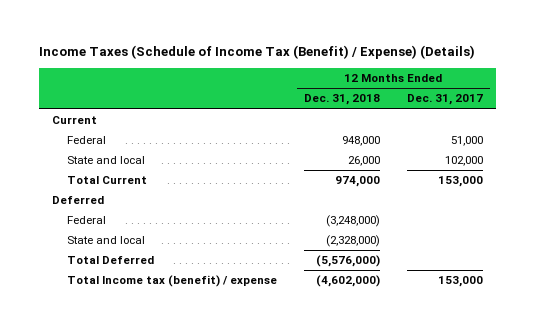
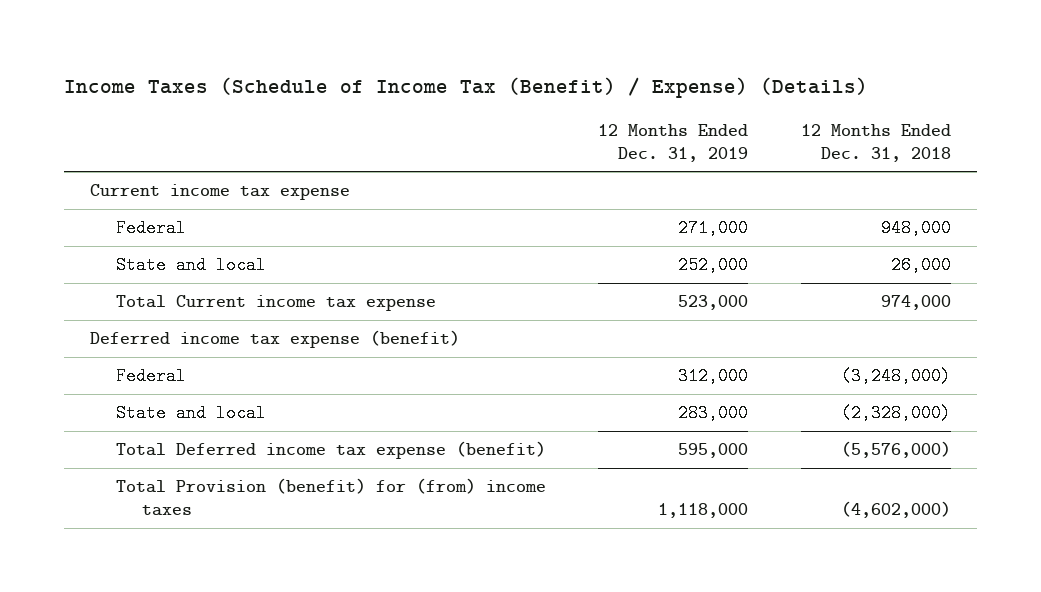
[406,94,483,106] Dec. 31, 2017 -> none
none -> [598,123,749,162] 12 Months Ended Dec. 31, 2019
[52,116,98,125] Current -> [90,184,351,201] Current income tax expense
[66,176,147,185] Total Current -> [115,295,436,312] Total Current income tax expense
[52,196,105,205] Deferred -> [90,330,461,349] Deferred income tax expense (benefit)
[66,256,154,265] Total Deferred -> [115,441,546,460] Total Deferred income tax expense (benefit)
[66,275,277,288] Total Income tax (benefit) / expense -> [115,478,546,517] Total Provision (benefit) for (from) income taxes

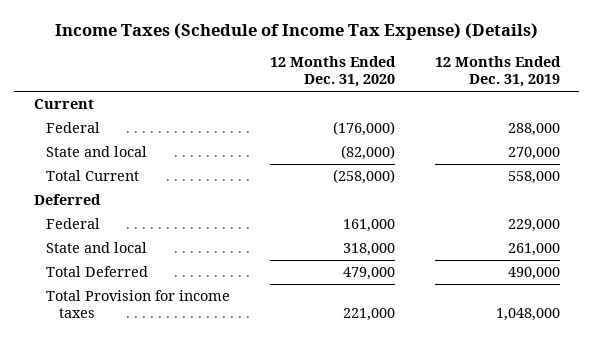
[63,76,868,98] Income Taxes (Schedule of Income Tax (Benefit) / Expense) (Details) -> [54,23,538,41] Income Taxes (Schedule of Income Tax Expense) (Details)
[800,123,951,162] 12 Months Ended Dec. 31, 2018 -> none
none -> [270,56,397,88] 12 Months Ended Dec. 31, 2020
[90,184,351,201] Current income tax expense -> [33,98,94,109] Current
[678,219,749,238] 271,000 -> [507,122,560,136] 288,000
[678,256,749,275] 252,000 -> [507,146,560,160] 270,000
[115,295,436,312] Total Current income tax expense -> [46,169,140,181] Total Current
[678,295,749,311] 523,000 -> [507,170,560,184] 558,000
[90,330,461,349] Deferred income tax expense (benefit) -> [33,193,101,205] Deferred
[678,367,749,386] 312,000 -> [507,218,560,232] 229,000
[678,404,749,423] 283,000 -> [507,242,560,256] 261,000
[115,441,546,460] Total Deferred income tax expense (benefit) -> [46,265,149,277] Total Deferred
[678,443,749,459] 595,000 -> [507,266,560,280] 490,000
[115,478,546,517] Total Provision (benefit) for (from) income taxes -> [46,289,231,318] Total Provision for income taxes
[658,503,749,519] 1,118,000 -> [495,307,560,321] 1,048,000

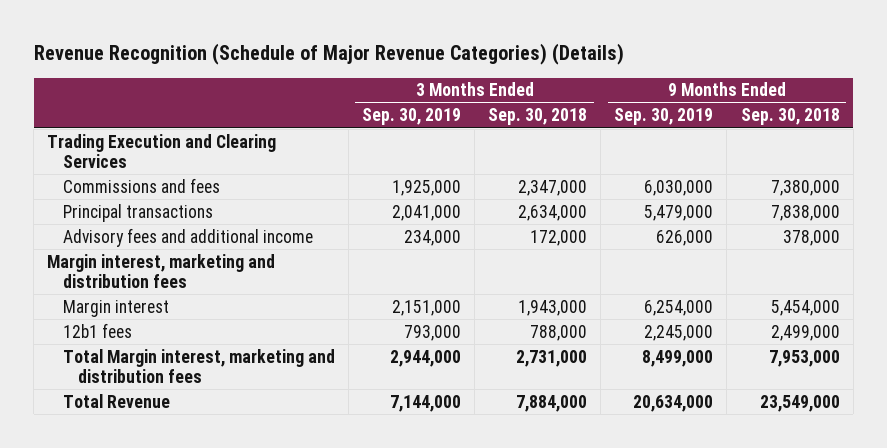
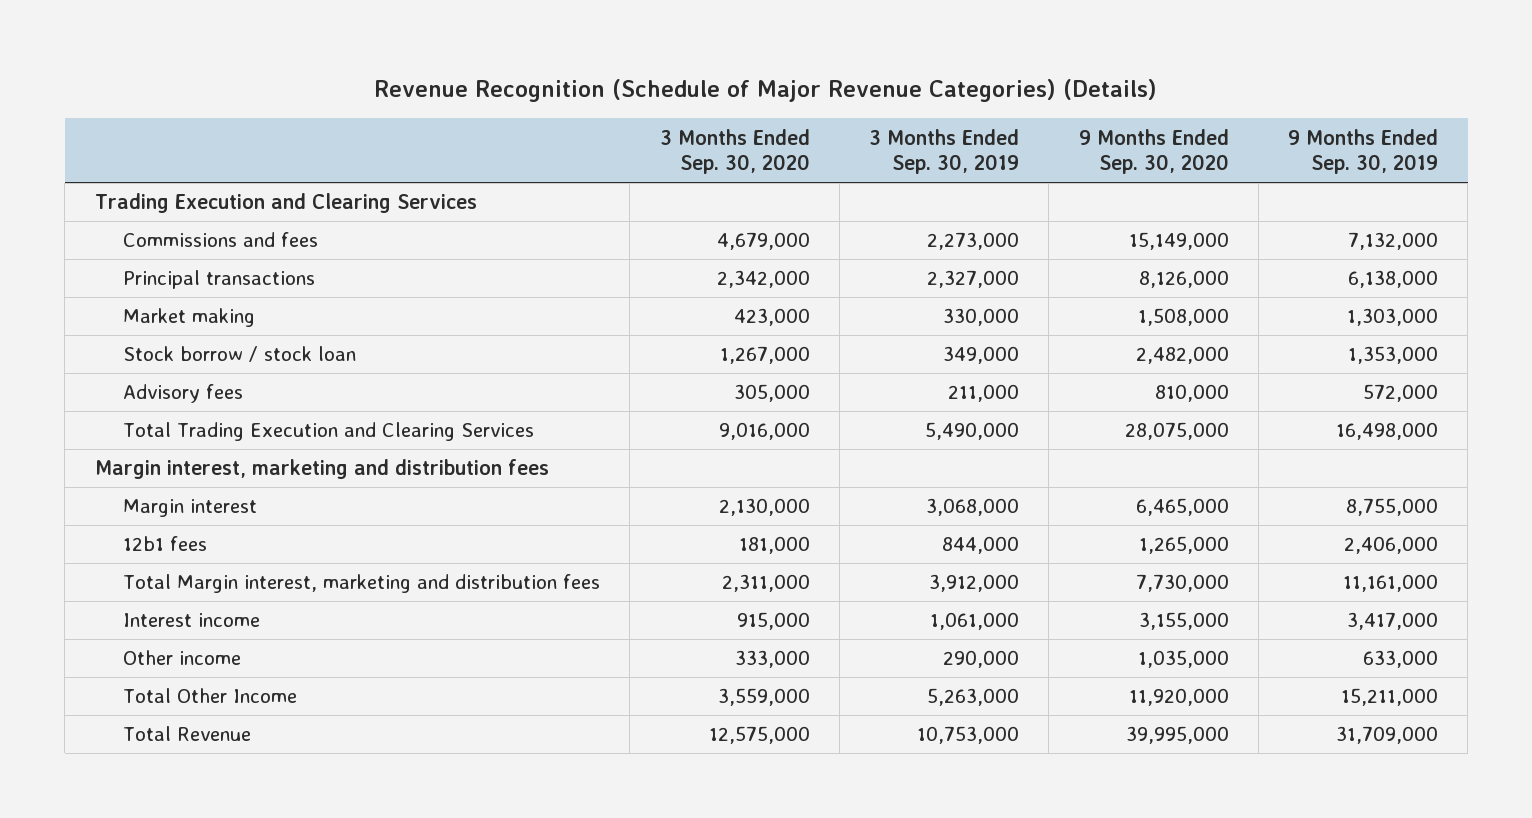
[488,108,588,126] Sep. 30, 2018 -> none
[740,108,840,126] Sep. 30, 2018 -> none
none -> [659,128,810,175] 3 Months Ended Sep. 30, 2020
none -> [1078,128,1229,175] 9 Months Ended Sep. 30, 2020
[391,179,461,196] 1,925,000 -> [927,232,1020,251] 2,273,000
[644,179,714,196] 6,030,000 -> [1347,232,1438,251] 7,132,000
[391,204,461,221] 2,041,000 -> [927,270,1020,289] 2,327,000
[644,204,714,221] 5,479,000 -> [1347,270,1438,289] 6,138,000
none -> [123,308,256,328] Market making
none -> [123,346,357,363] Stock borrow / stock loan
[62,227,313,247] Advisory fees and additional income -> [123,384,244,404] Advisory fees
[403,229,461,246] 234,000 -> [948,384,1020,403] 211,000
[656,229,714,246] 626,000 -> [1362,384,1438,403] 572,000
none -> [123,422,535,442] Total Trading Execution and Clearing Services
[391,299,461,316] 2,151,000 -> [926,498,1020,517] 3,068,000
[644,299,714,316] 6,254,000 -> [1345,498,1438,517] 8,755,000
[403,324,461,341] 793,000 -> [942,536,1020,555] 844,000
[644,324,714,341] 2,245,000 -> [1343,536,1438,555] 2,406,000
[389,349,461,367] 2,944,000 -> [929,574,1020,593] 3,912,000
[642,349,714,367] 8,499,000 -> [1342,574,1438,593] 11,161,000
none -> [123,613,261,628] Interest income
none -> [123,650,242,666] Other income
none -> [123,688,298,704] Total Other Income
[389,394,461,412] 7,144,000 -> [917,726,1020,745] 10,753,000
[633,394,714,412] 20,634,000 -> [1335,726,1438,745] 31,709,000

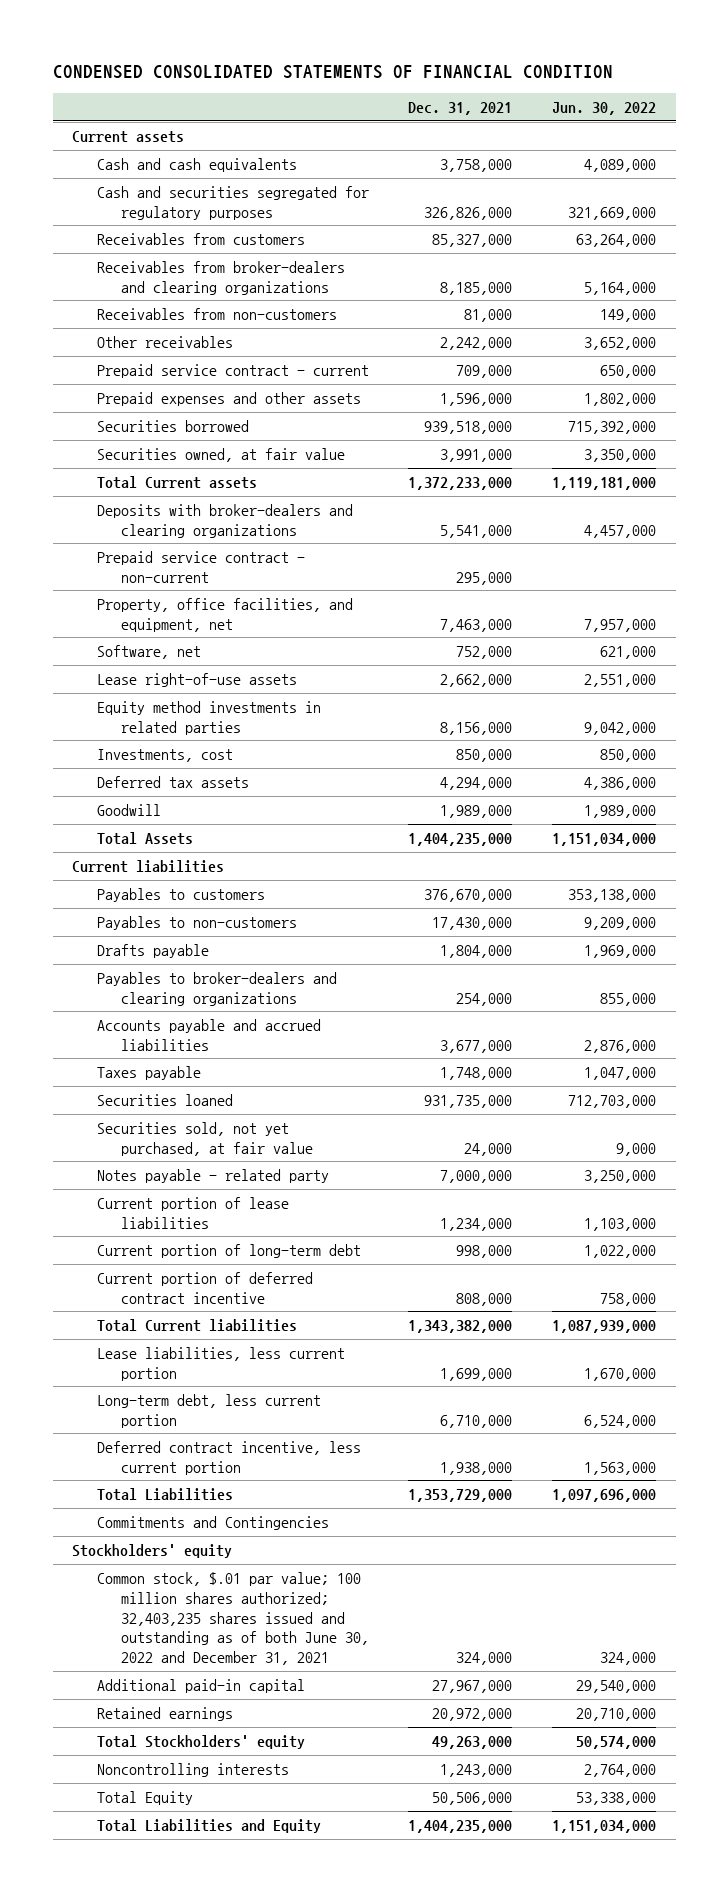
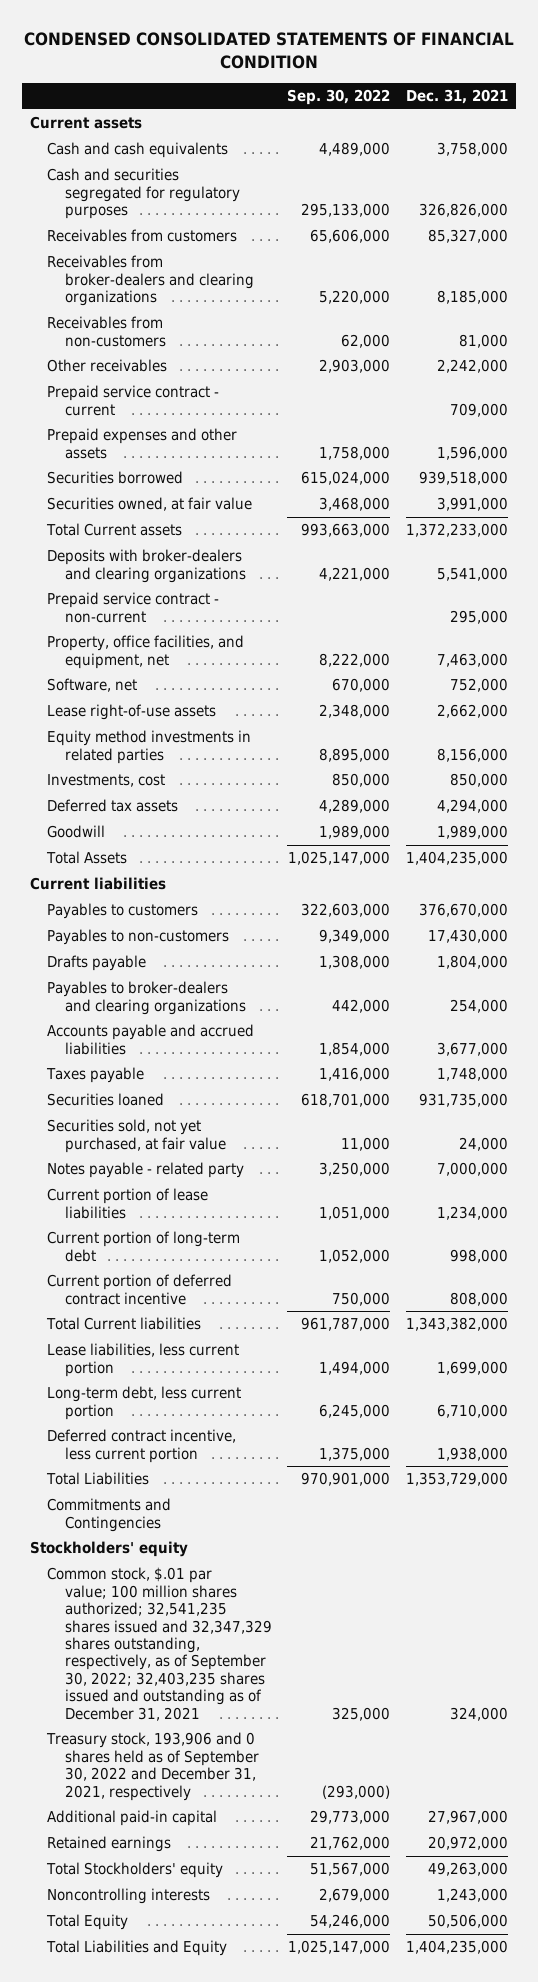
[551,102,656,116] Jun. 30, 2022 -> none
none -> [287,89,391,106] Sep. 30, 2022
[96,1571,369,1666] Common stock, $.01 par value; 100 million shares authorized; 32,403,235 shares issued and outstanding as of both June 30, 2022 and December 31, 2021 -> [47,1567,272,1721] Common stock, $.01 par value; 100 million shares authorized; 32,541,235 shares issued and 32,347,329 shares outstanding, respectively, as of September 30, 2022; 32,403,235 shares issued and outstanding as of December 31, 2021
none -> [46,1732,259,1801] Treasury stock, 193,906 and 0 shares held as of September 30, 2022 and December 31, 2021, respectively

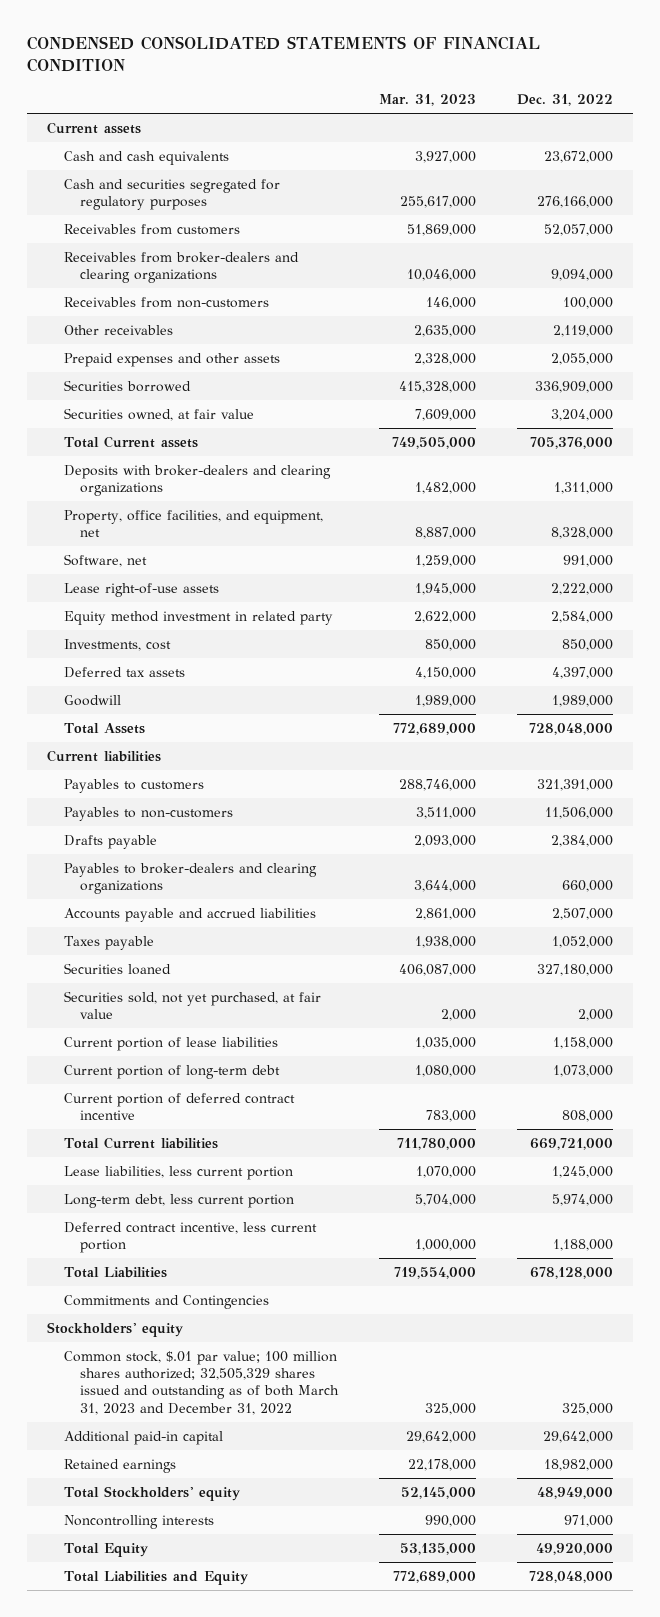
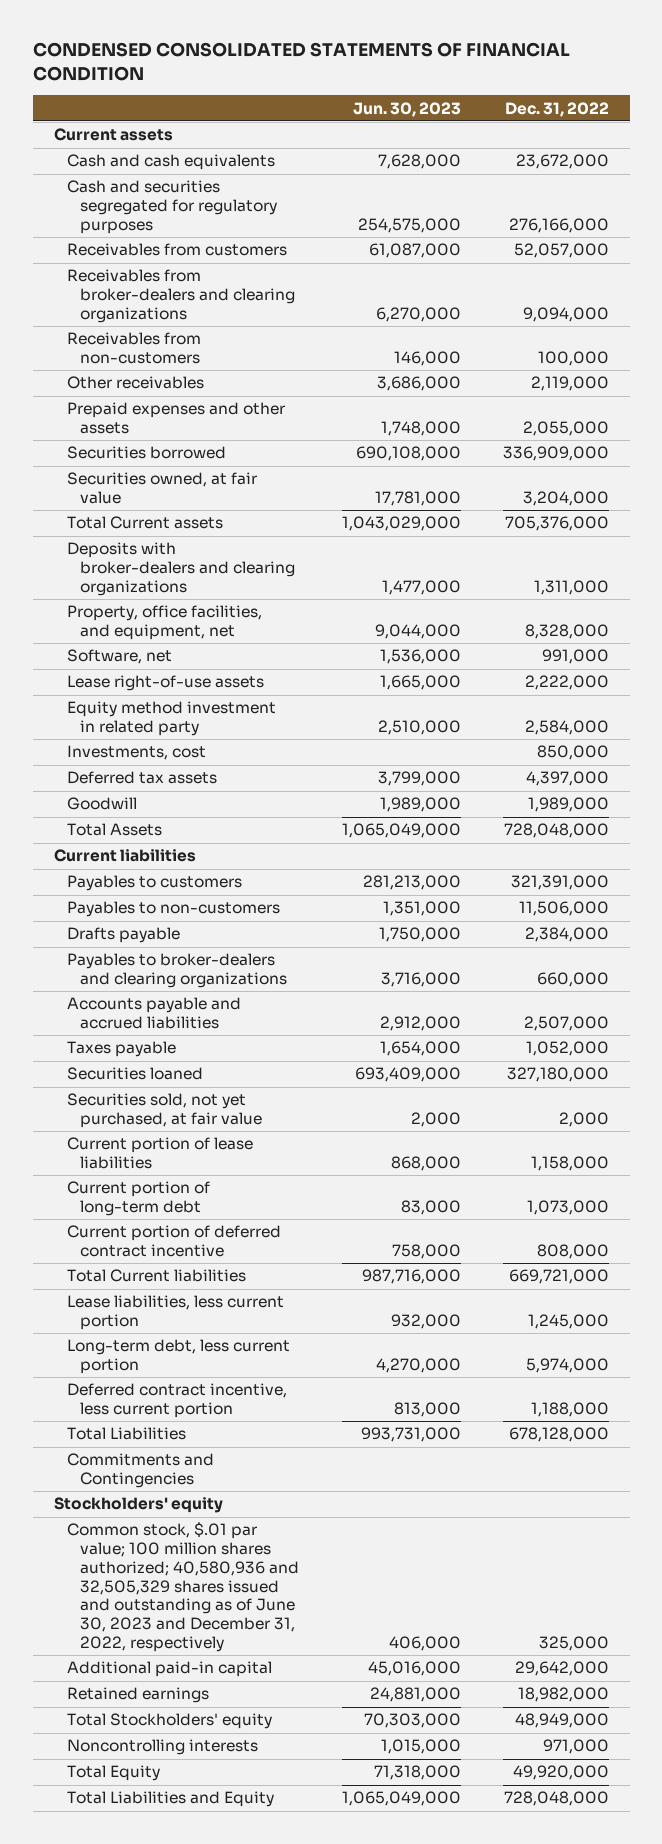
[378,93,476,106] Mar. 31, 2023 -> none
none -> [352,101,461,117] Jun. 30, 2023
[63,1350,340,1415] Common stock, $.01 par value; 100 million shares authorized; 32,505,329 shares issued and outstanding as of both March 31, 2023 and December 31, 2022 -> [67,1522,300,1652] Common stock, $.01 par value; 100 million shares authorized; 40,580,936 and 32,505,329 shares issued and outstanding as of June 30, 2023 and December 31, 2022, respectively

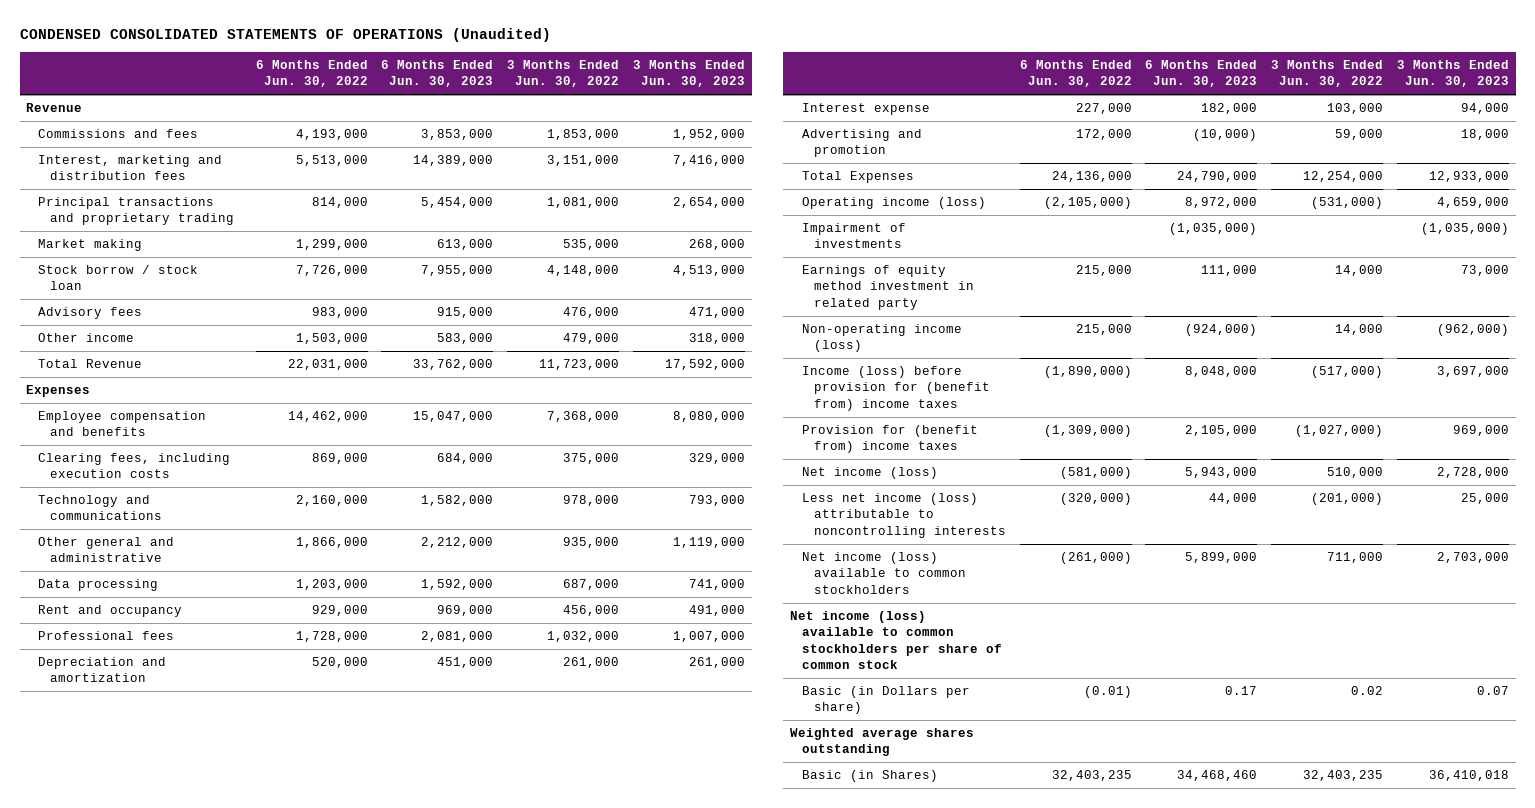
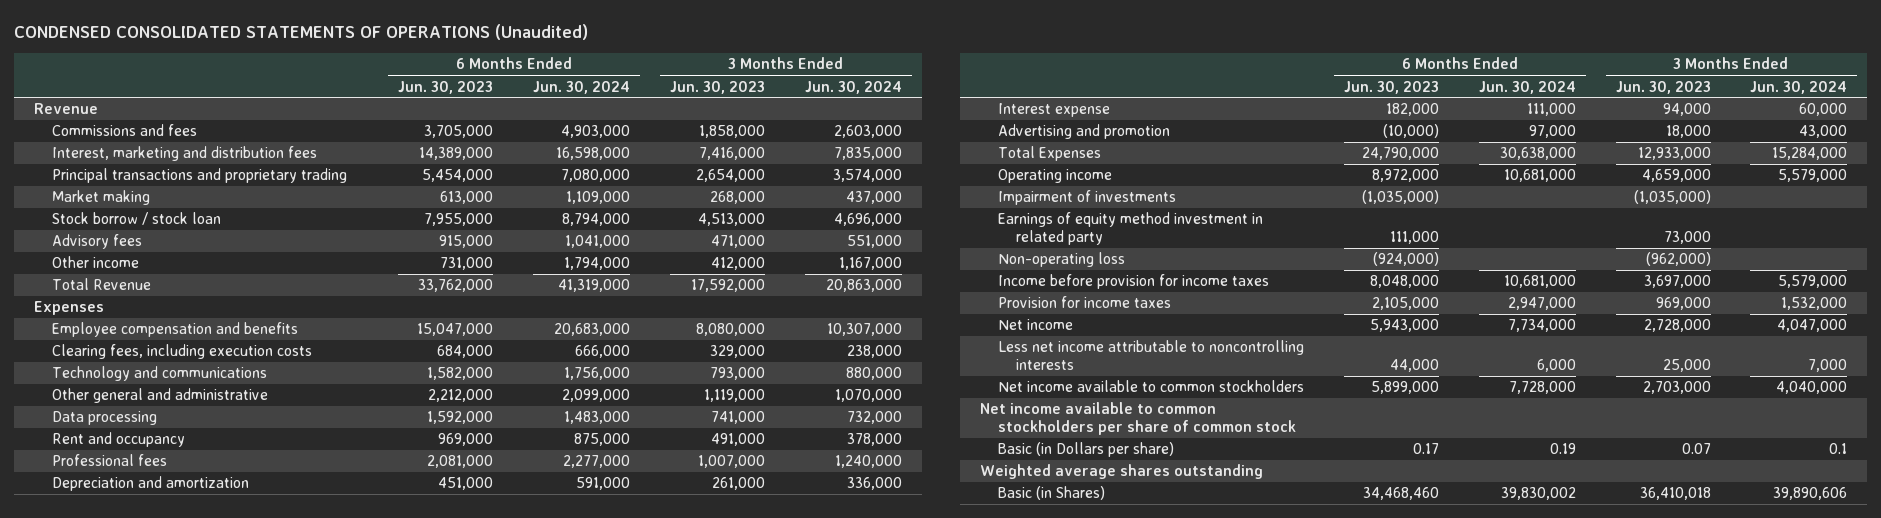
[255,59,368,88] 6 Months Ended Jun. 30, 2022 -> none
[507,59,620,88] 3 Months Ended Jun. 30, 2022 -> none
none -> [533,80,631,94] Jun. 30, 2024
none -> [804,80,902,94] Jun. 30, 2024
[421,129,494,141] 3,853,000 -> [424,125,494,139] 3,705,000
[672,129,745,141] 1,952,000 -> [698,125,765,139] 1,858,000
[437,333,494,345] 583,000 -> [440,257,494,271] 731,000
[688,333,745,345] 318,000 -> [710,257,765,271] 412,000
[802,197,987,210] Operating income (loss) -> [998,169,1113,184] Operating income
[802,324,963,353] Non-operating income (loss) -> [998,252,1126,268] Non-operating loss
[802,366,990,411] Income (loss) before provision for (benefit from) income taxes -> [998,274,1270,290] Income before provision for income taxes
[802,425,979,454] Provision for (benefit from) income taxes -> [998,296,1172,309] Provision for income taxes
[802,467,939,480] Net income (loss) -> [998,319,1074,331] Net income
[802,493,1006,538] Less net income (loss) attributable to noncontrolling interests -> [998,340,1305,370] Less net income attributable to noncontrolling interests
[802,552,966,594] Net income (loss) available to common stockholders -> [998,380,1305,393] Net income available to common stockholders
[790,611,1003,670] Net income (loss) available to common stockholders per share of common stock -> [979,402,1297,435] Net income available to common stockholders per share of common stock

